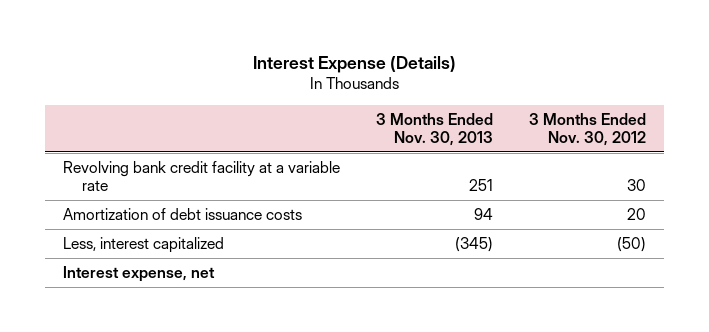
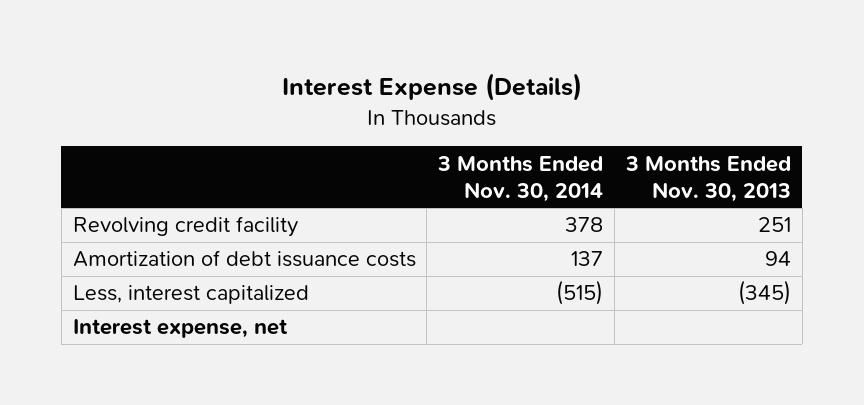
[529,112,647,146] 3 Months Ended Nov. 30, 2012 -> none
none -> [437,155,604,202] 3 Months Ended Nov. 30, 2014
[63,160,341,192] Revolving bank credit facility at a variable rate -> [72,216,298,238] Revolving credit facility

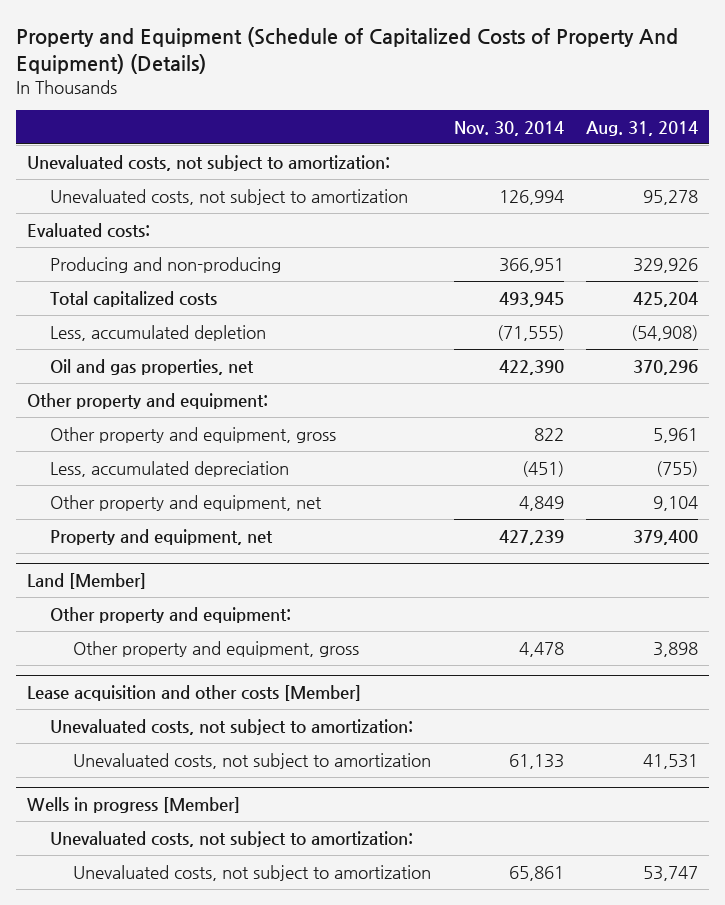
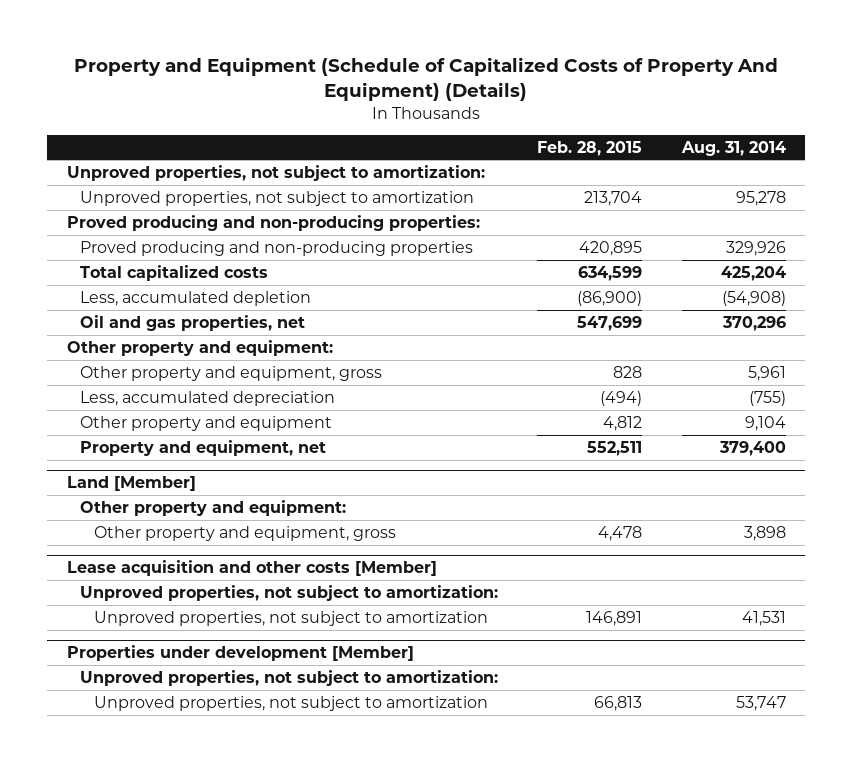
[453,120,564,136] Nov. 30, 2014 -> none
none -> [537,140,643,156] Feb. 28, 2015
[27,154,391,171] Unevaluated costs, not subject to amortization: -> [66,164,485,181] Unproved properties, not subject to amortization:
[50,188,409,205] Unevaluated costs, not subject to amortization -> [80,190,475,206] Unproved properties, not subject to amortization
[27,222,151,238] Evaluated costs: -> [66,214,480,231] Proved producing and non-producing properties:
[50,256,282,273] Producing and non-producing -> [80,240,474,256] Proved producing and non-producing properties
[50,494,323,511] Other property and equipment, net -> [80,415,333,431] Other property and equipment
[50,718,414,735] Unevaluated costs, not subject to amortization: -> [80,584,499,601] Unproved properties, not subject to amortization:
[73,752,432,769] Unevaluated costs, not subject to amortization -> [93,610,488,626] Unproved properties, not subject to amortization
[27,797,241,814] Wells in progress [Member] -> [66,644,414,661] Properties under development [Member]
[50,830,414,847] Unevaluated costs, not subject to amortization: -> [80,669,499,686] Unproved properties, not subject to amortization:
[73,864,432,881] Unevaluated costs, not subject to amortization -> [93,695,488,711] Unproved properties, not subject to amortization

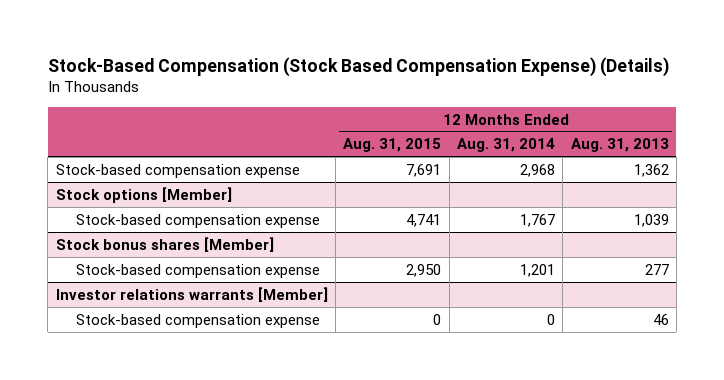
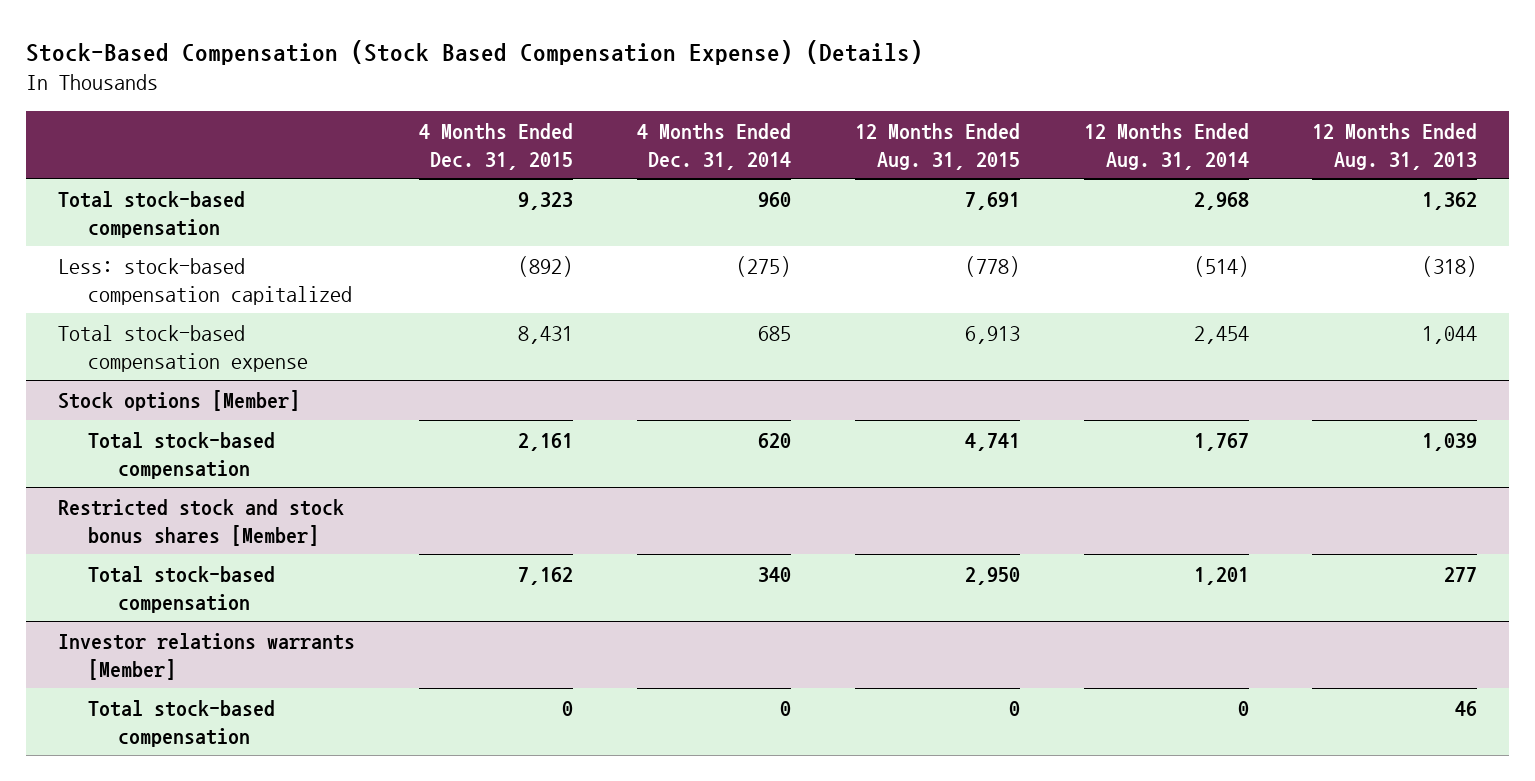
none -> [418,122,573,170] 4 Months Ended Dec. 31, 2015
none -> [636,122,791,170] 4 Months Ended Dec. 31, 2014
[55,163,300,178] Stock-based compensation expense -> [58,190,246,238] Total stock-based compensation
none -> [58,257,352,305] Less: stock-based compensation capitalized
none -> [58,324,308,372] Total stock-based compensation expense
[75,213,320,228] Stock-based compensation expense -> [87,431,275,479] Total stock-based compensation
[55,236,274,252] Stock bonus shares [Member] -> [58,498,345,546] Restricted stock and stock bonus shares [Member]
[75,263,320,278] Stock-based compensation expense -> [87,565,275,613] Total stock-based compensation
[75,313,320,328] Stock-based compensation expense -> [87,699,275,747] Total stock-based compensation

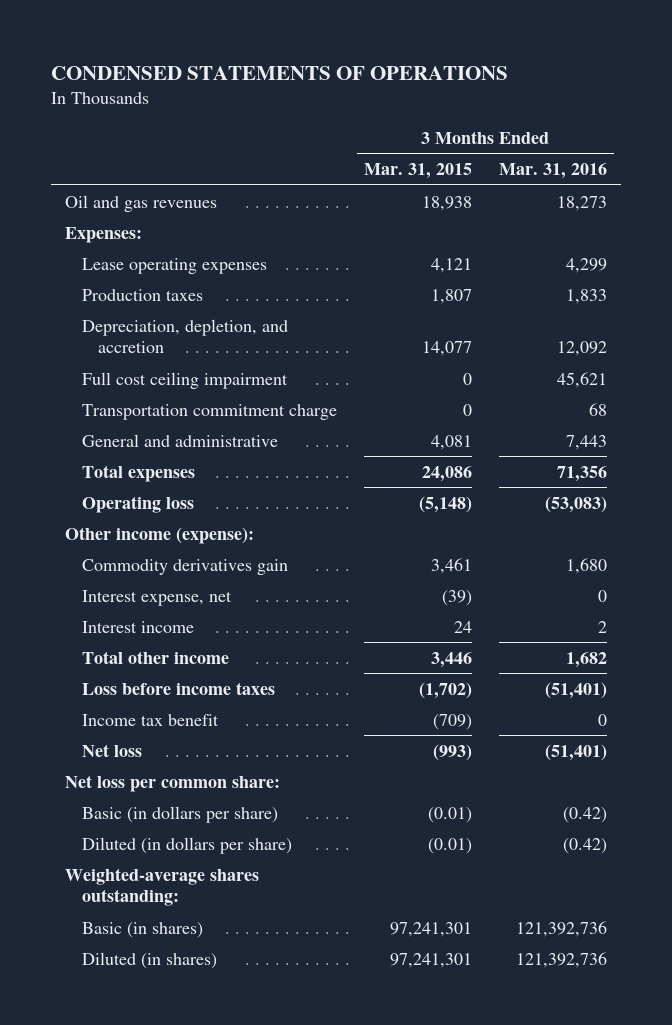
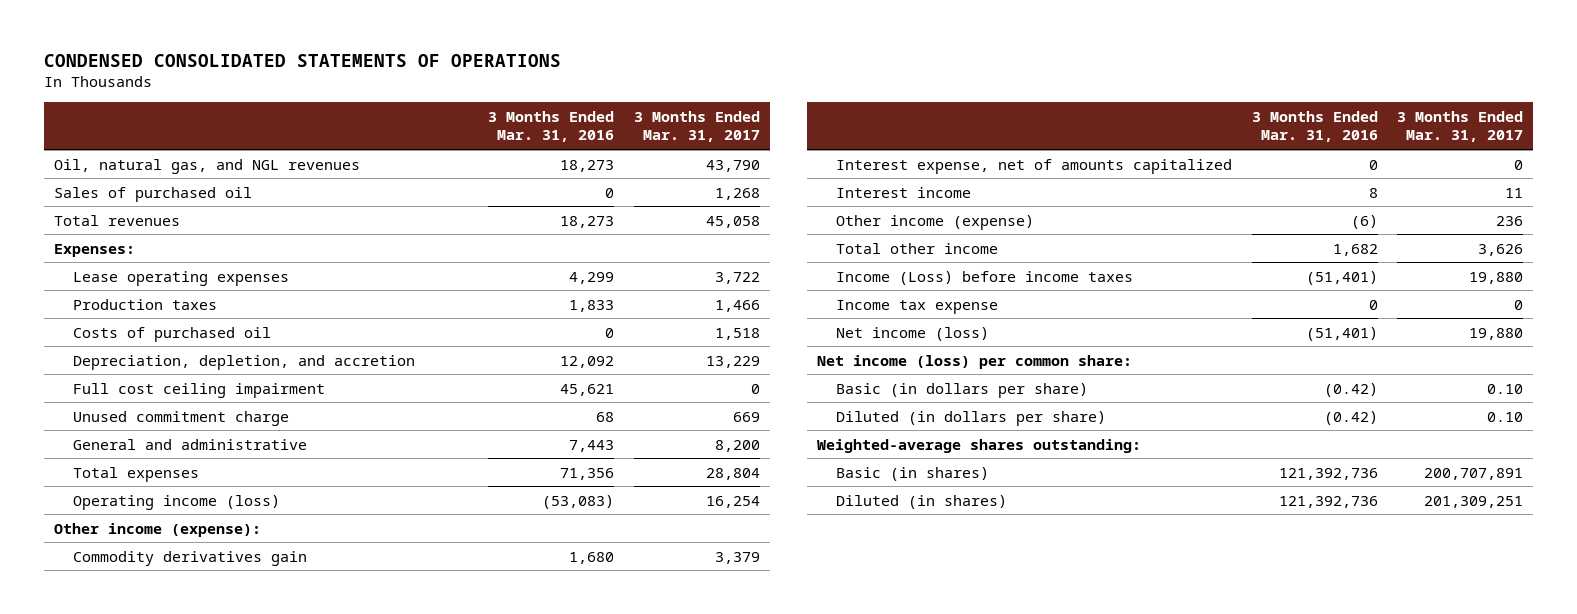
[51,65,509,80] CONDENSED STATEMENTS OF OPERATIONS -> [43,54,561,68] CONDENSED CONSOLIDATED STATEMENTS OF OPERATIONS
[363,163,472,180] Mar. 31, 2015 -> none
none -> [633,110,760,143] 3 Months Ended Mar. 31, 2017
[65,194,218,212] Oil and gas revenues -> [53,158,360,174] Oil, natural gas, and NGL revenues
none -> [53,186,252,202] Sales of purchased oil
none -> [53,214,180,226] Total revenues
none -> [72,326,271,342] Costs of purchased oil
[81,403,337,420] Transportation commitment charge -> [72,410,289,426] Unused commitment charge
[81,495,194,513] Operating loss -> [72,494,280,510] Operating income (loss)
[81,589,232,606] Interest expense, net -> [836,158,1233,174] Interest expense, net of amounts capitalized
[598,620,608,633] 2 -> [1368,187,1378,198] 8
none -> [836,214,1035,230] Other income (expense)
[81,681,275,695] Loss before income taxes -> [836,270,1134,285] Income (Loss) before income taxes
[81,713,219,726] Income tax benefit -> [836,299,999,314] Income tax expense
[81,743,142,757] Net loss -> [836,326,990,341] Net income (loss)
[65,774,281,792] Net loss per common share: -> [817,354,1133,369] Net income (loss) per common share:

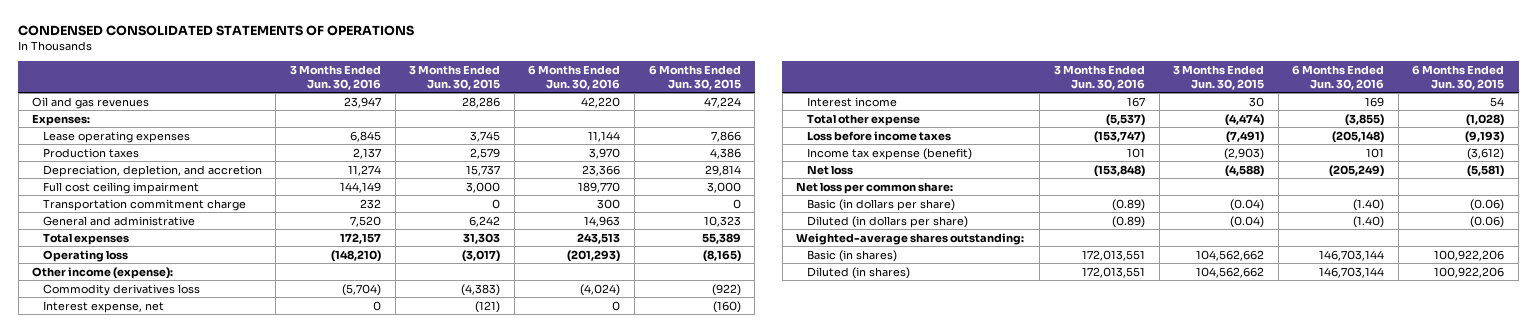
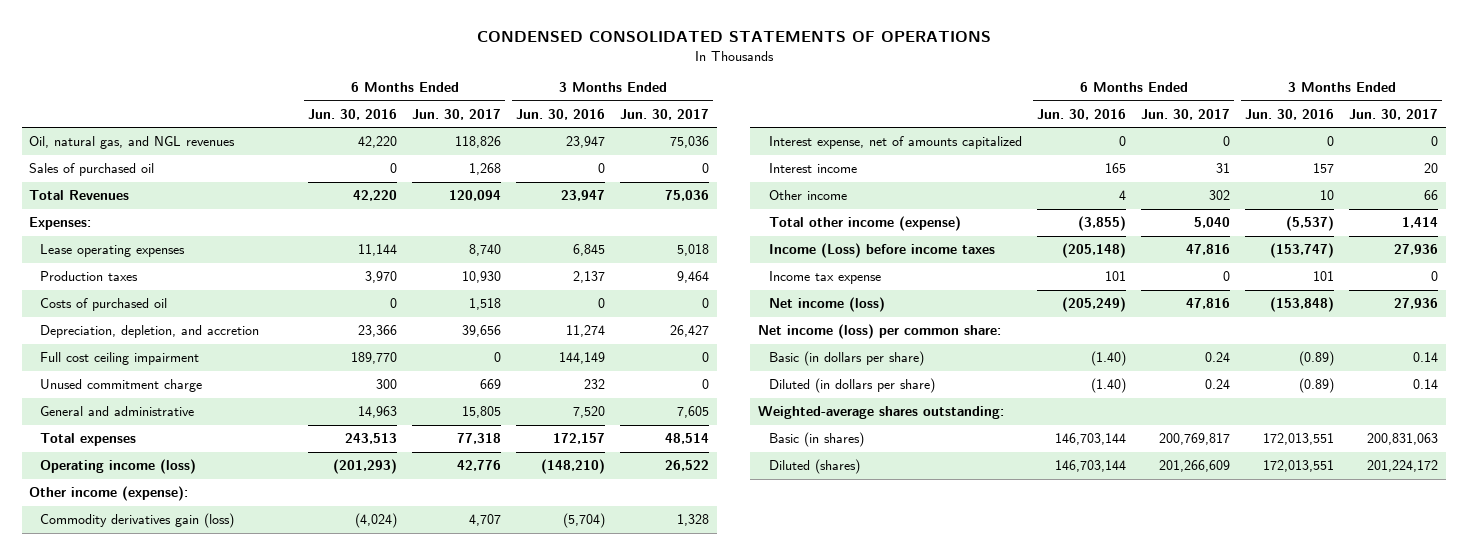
[409,64,501,90] 3 Months Ended Jun. 30, 2015 -> none
[648,64,741,90] 6 Months Ended Jun. 30, 2015 -> none
none -> [412,108,502,120] Jun. 30, 2017
none -> [620,108,710,120] Jun. 30, 2017
[32,96,150,109] Oil and gas revenues -> [29,135,236,149] Oil, natural gas, and NGL revenues
none -> [29,162,155,176] Sales of purchased oil
none -> [29,189,130,200] Total Revenues
none -> [40,297,168,311] Costs of purchased oil
[42,198,246,211] Transportation commitment charge -> [40,378,203,392] Unused commitment charge
[42,249,128,262] Operating loss -> [40,458,197,474] Operating income (loss)
[42,283,200,296] Commodity derivatives loss -> [40,512,235,528] Commodity derivatives gain (loss)
[42,300,164,313] Interest expense, net -> [768,135,1022,149] Interest expense, net of amounts capitalized
[1126,96,1145,107] 167 -> [1313,162,1335,173] 157
[1365,96,1385,107] 169 -> [1105,162,1127,173] 165
none -> [768,189,847,200] Other income
[806,113,920,126] Total other expense -> [768,215,961,231] Total other income (expense)
[806,130,951,141] Loss before income taxes -> [768,242,995,258] Income (Loss) before income taxes
[806,147,972,160] Income tax expense (benefit) -> [768,270,881,284] Income tax expense
[806,164,853,175] Net loss -> [768,296,885,312] Net income (loss)
[796,181,954,194] Net loss per common share: -> [758,323,1002,339] Net income (loss) per common share:
[806,266,910,279] Diluted (in shares) -> [768,458,860,474] Diluted (shares)

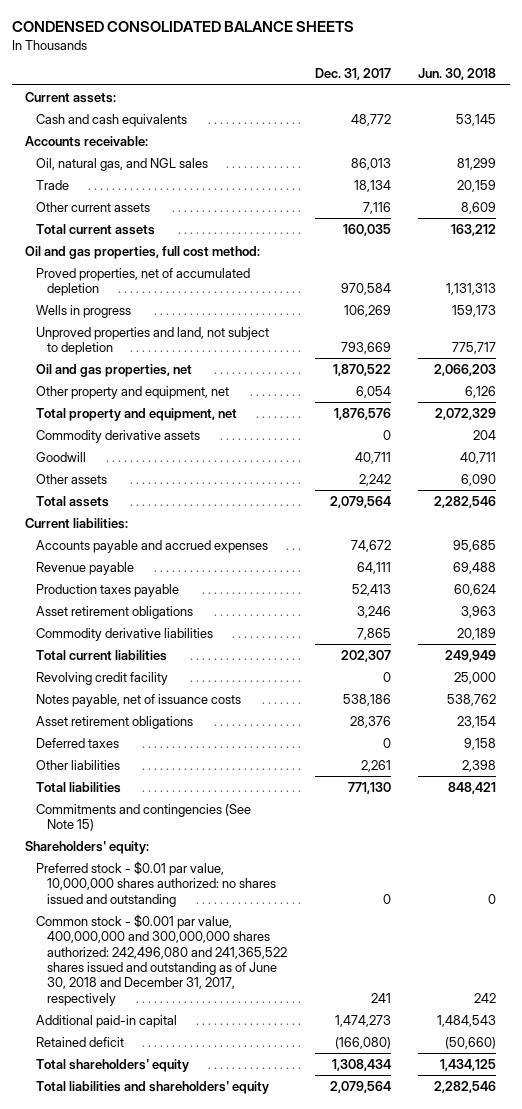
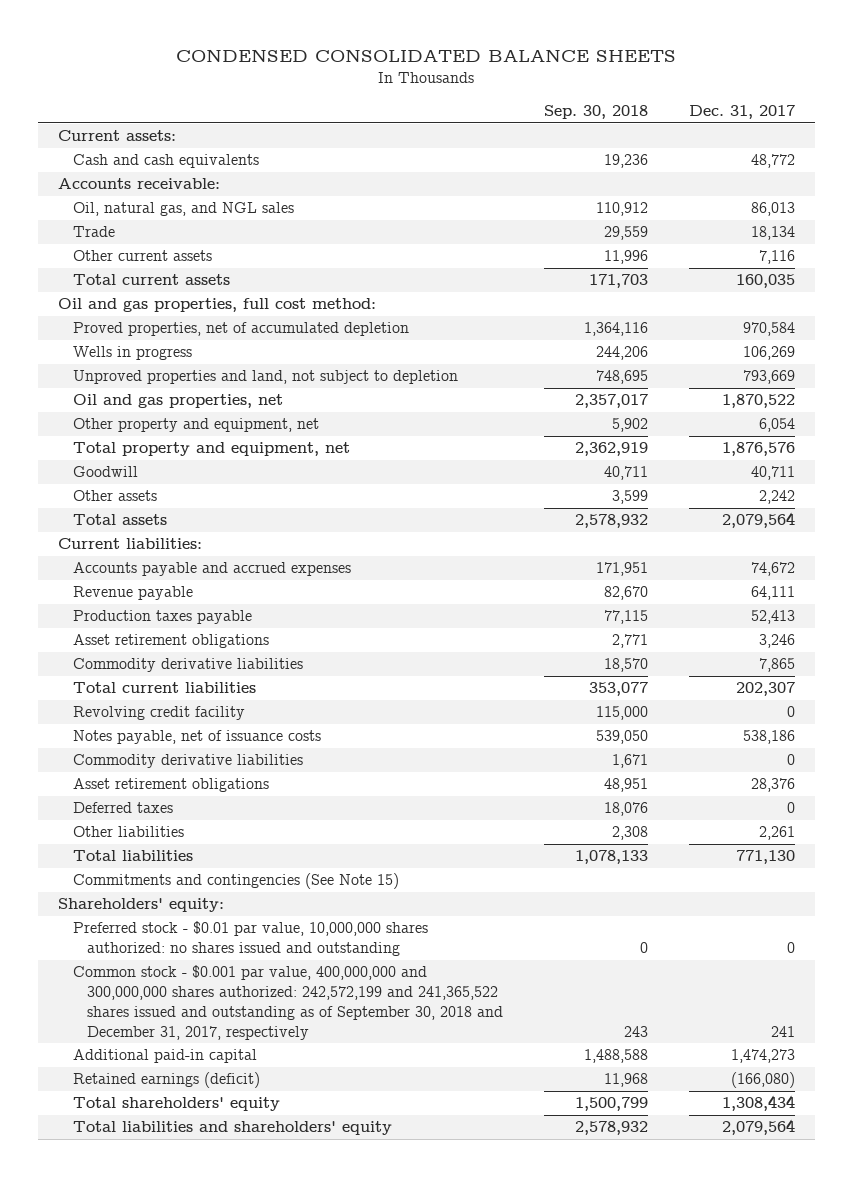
[418,68,497,81] Jun. 30, 2018 -> none
none -> [544,105,649,120] Sep. 30, 2018
[36,429,201,443] Commodity derivative assets -> none
none -> [72,754,303,769] Commodity derivative liabilities
[36,913,287,1006] Common stock - $0.001 par value, 400,000,000 and 300,000,000 shares authorized: 242,496,080 and 241,365,522 shares issued and outstanding as of June 30, 2018 and December 31, 2017, respectively -> [72,965,504,1040] Common stock - $0.001 par value, 400,000,000 and 300,000,000 shares authorized: 242,572,199 and 241,365,522 shares issued and outstanding as of September 30, 2018 and December 31, 2017, respectively
[36,1036,125,1047] Retained deficit -> [72,1072,260,1089] Retained earnings (deficit)

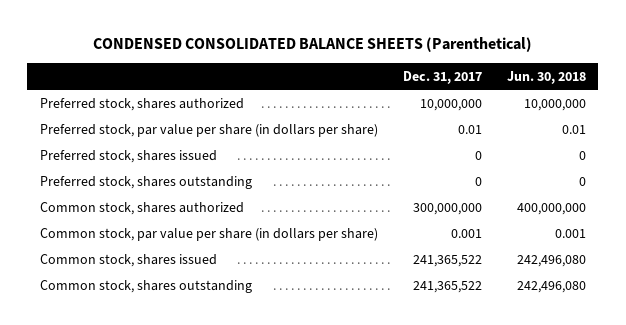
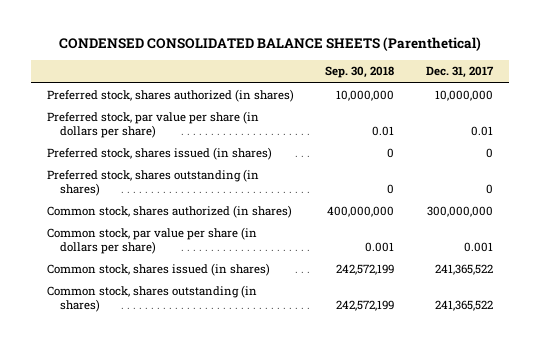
[506,70,586,84] Jun. 30, 2018 -> none
none -> [325,66,395,79] Sep. 30, 2018
[39,97,244,111] Preferred stock, shares authorized -> [46,89,294,103] Preferred stock, shares authorized (in shares)
[39,149,217,163] Preferred stock, shares issued -> [46,147,272,161] Preferred stock, shares issued (in shares)
[39,175,252,189] Preferred stock, shares outstanding -> [46,169,259,196] Preferred stock, shares outstanding (in shares)
[39,201,244,215] Common stock, shares authorized -> [46,205,292,219] Common stock, shares authorized (in shares)
[39,253,217,267] Common stock, shares issued -> [46,263,270,277] Common stock, shares issued (in shares)
[39,279,252,293] Common stock, shares outstanding -> [46,285,257,312] Common stock, shares outstanding (in shares)

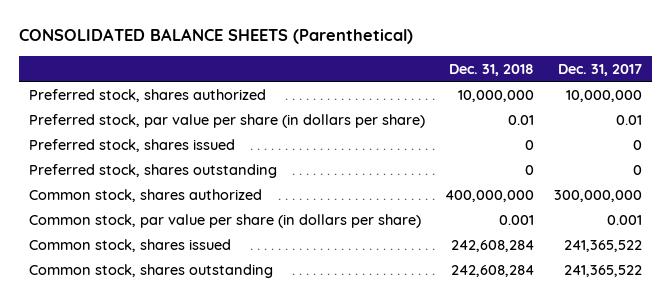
[58,37,481,52] CONDENSED CONSOLIDATED BALANCE SHEETS (Parenthetical) -> [18,28,413,45] CONSOLIDATED BALANCE SHEETS (Parenthetical)
[325,66,395,79] Sep. 30, 2018 -> none
none -> [448,63,534,76] Dec. 31, 2018
[46,89,294,103] Preferred stock, shares authorized (in shares) -> [28,88,266,102] Preferred stock, shares authorized
[46,147,272,161] Preferred stock, shares issued (in shares) -> [28,138,235,152] Preferred stock, shares issued
[46,169,259,196] Preferred stock, shares outstanding (in shares) -> [28,163,277,178] Preferred stock, shares outstanding
[46,205,292,219] Common stock, shares authorized (in shares) -> [28,188,262,202] Common stock, shares authorized
[46,263,270,277] Common stock, shares issued (in shares) -> [28,238,231,252] Common stock, shares issued
[46,285,257,312] Common stock, shares outstanding (in shares) -> [28,263,273,278] Common stock, shares outstanding

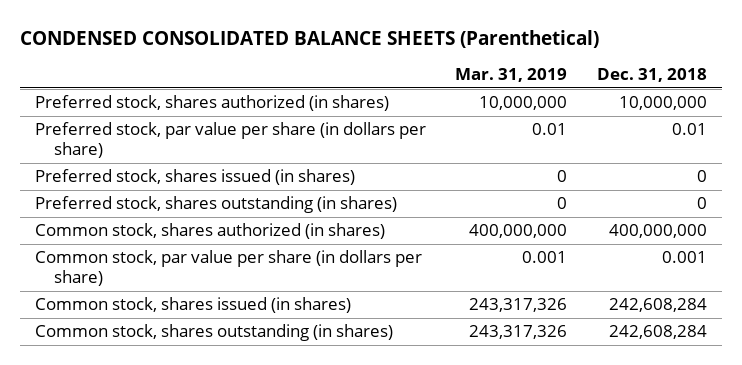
[18,28,413,45] CONSOLIDATED BALANCE SHEETS (Parenthetical) -> [19,29,599,48] CONDENSED CONSOLIDATED BALANCE SHEETS (Parenthetical)
[558,63,643,76] Dec. 31, 2017 -> none
none -> [455,68,568,83] Mar. 31, 2019
[28,88,266,102] Preferred stock, shares authorized -> [34,95,389,112] Preferred stock, shares authorized (in shares)
[28,138,235,152] Preferred stock, shares issued -> [34,169,355,186] Preferred stock, shares issued (in shares)
[28,163,277,178] Preferred stock, shares outstanding -> [34,196,397,214] Preferred stock, shares outstanding (in shares)
[28,188,262,202] Common stock, shares authorized -> [34,223,385,240] Common stock, shares authorized (in shares)
[28,238,231,252] Common stock, shares issued -> [34,297,351,314] Common stock, shares issued (in shares)
[28,263,273,278] Common stock, shares outstanding -> [34,324,393,342] Common stock, shares outstanding (in shares)

